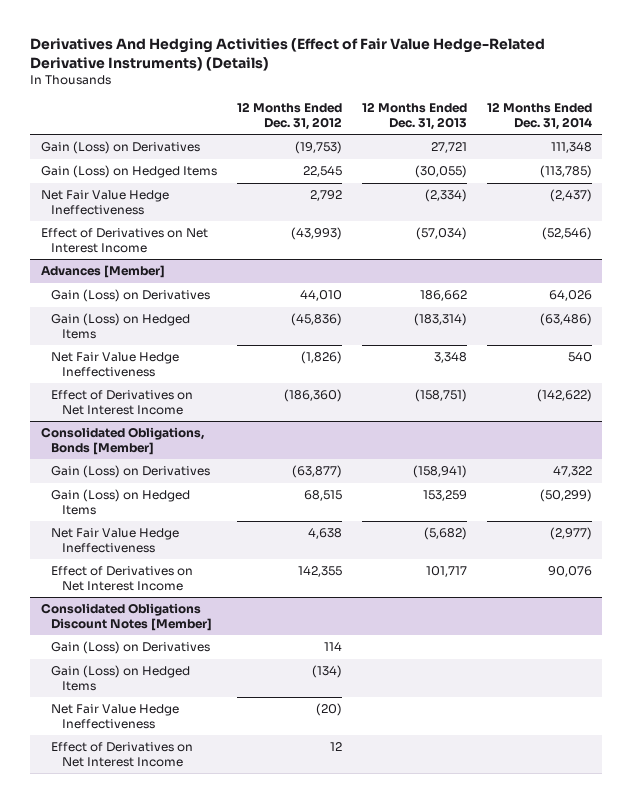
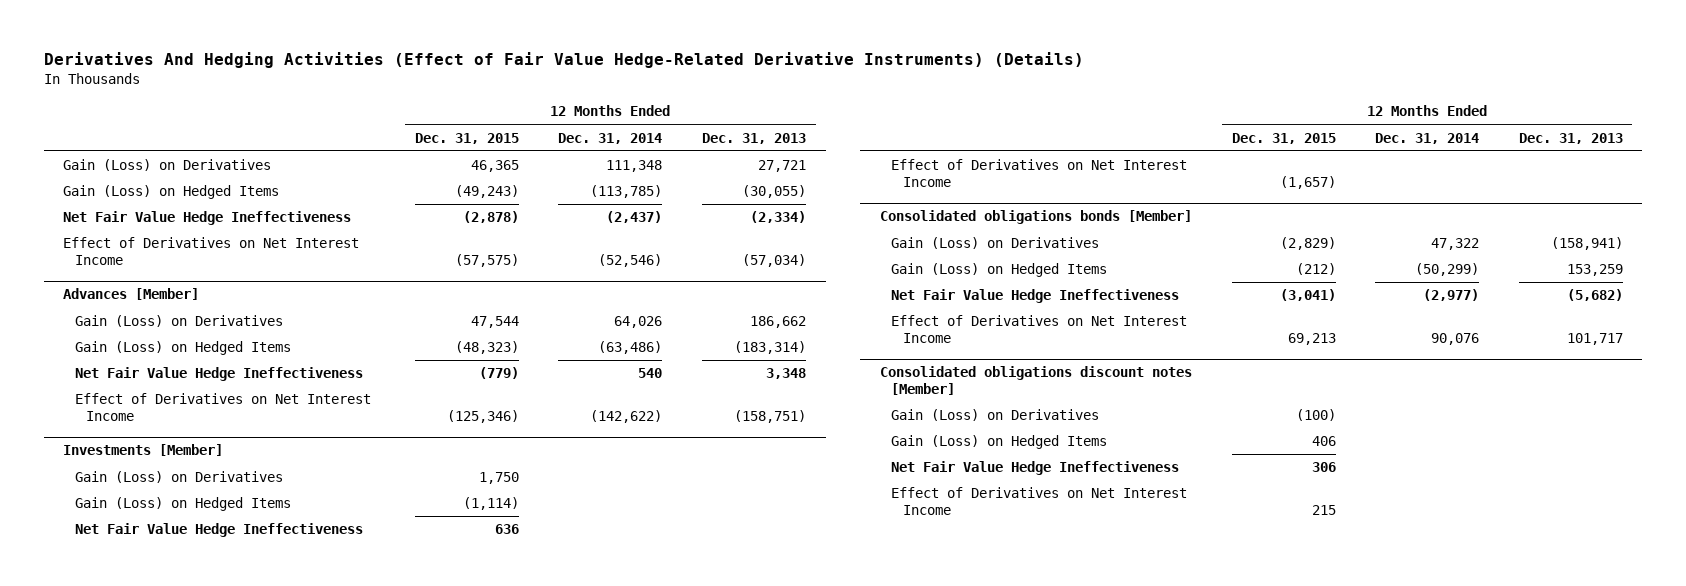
[236,102,342,130] 12 Months Ended Dec. 31, 2012 -> none
none -> [414,132,519,144] Dec. 31, 2015
none -> [63,444,224,457] Investments [Member]
none -> [74,471,283,484] Gain (Loss) on Derivatives
none -> [74,497,291,512] Gain (Loss) on Hedged Items
none -> [74,523,363,538] Net Fair Value Hedge Ineffectiveness
none -> [891,159,1188,187] Effect of Derivatives on Net Interest Income
[40,427,204,455] Consolidated Obligations, Bonds [Member] -> [880,210,1193,225] Consolidated obligations bonds [Member]
[40,603,213,631] Consolidated Obligations Discount Notes [Member] -> [880,366,1193,396] Consolidated obligations discount notes [Member]

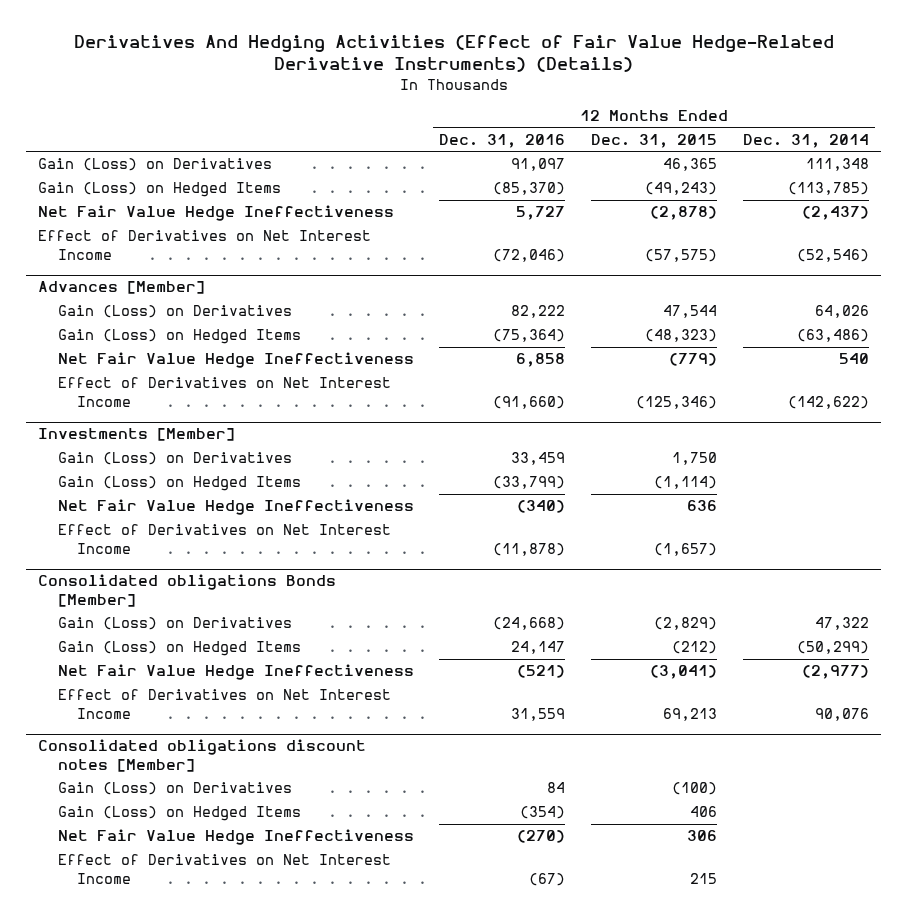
[701,132,806,144] Dec. 31, 2013 -> none
none -> [439,133,566,148] Dec. 31, 2016
[880,210,1193,225] Consolidated obligations bonds [Member] -> [38,574,337,607] Consolidated obligations Bonds [Member]

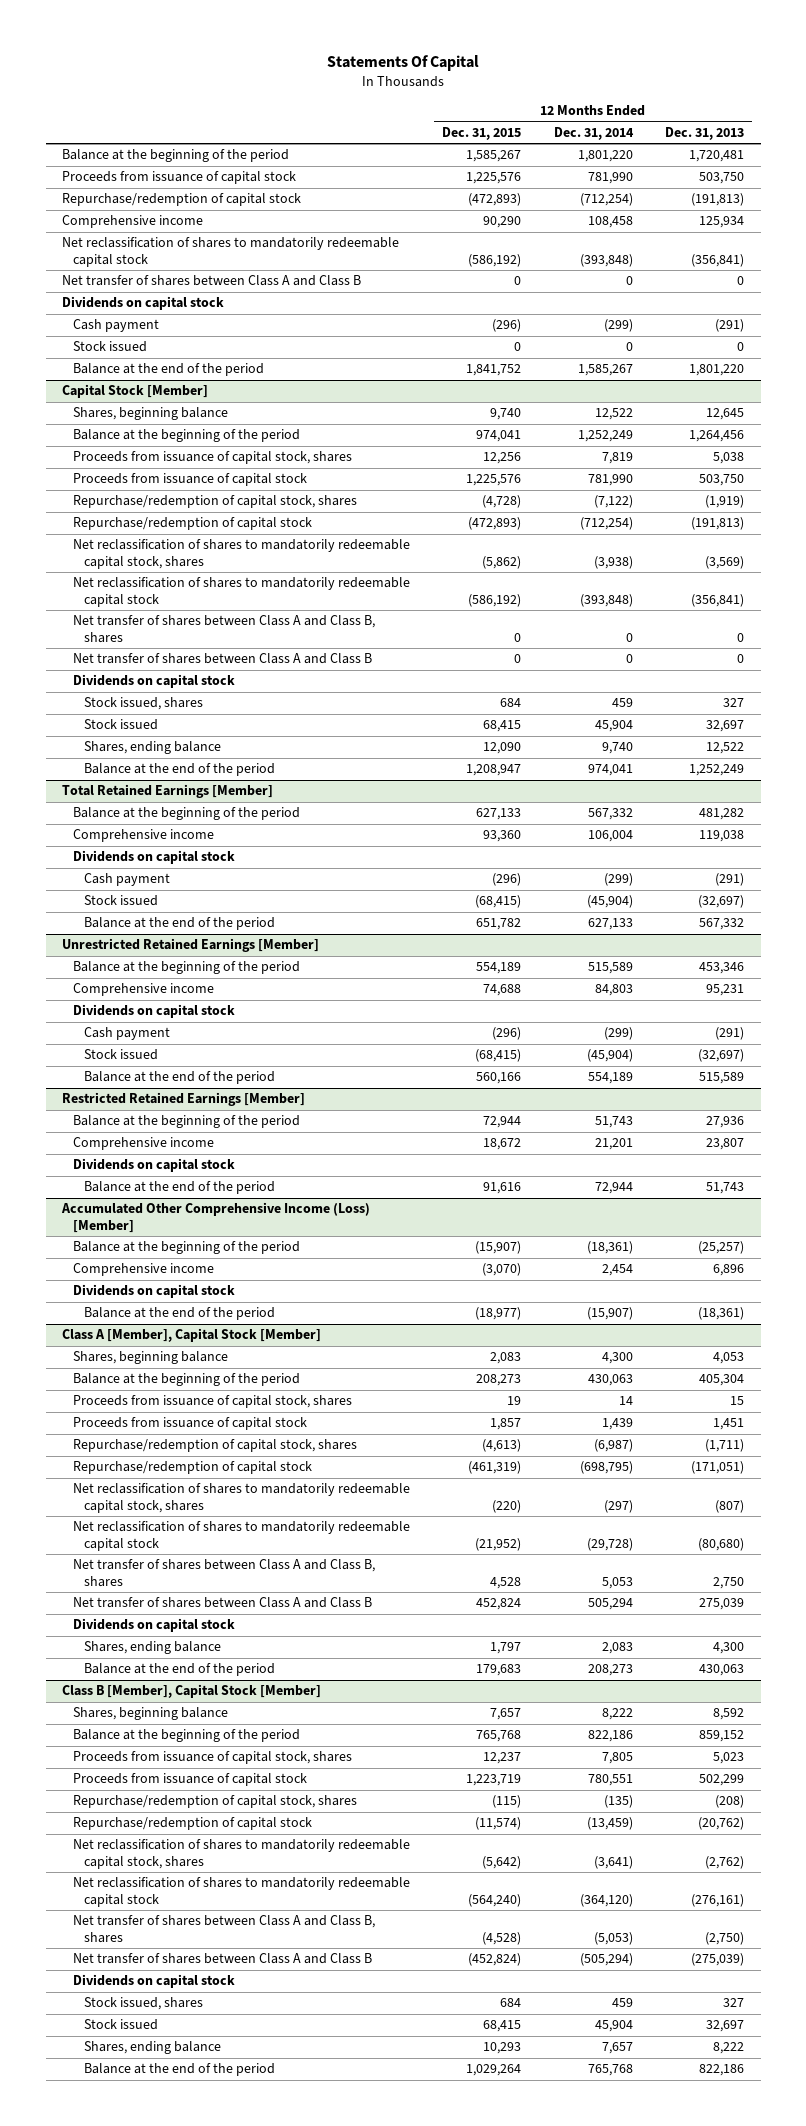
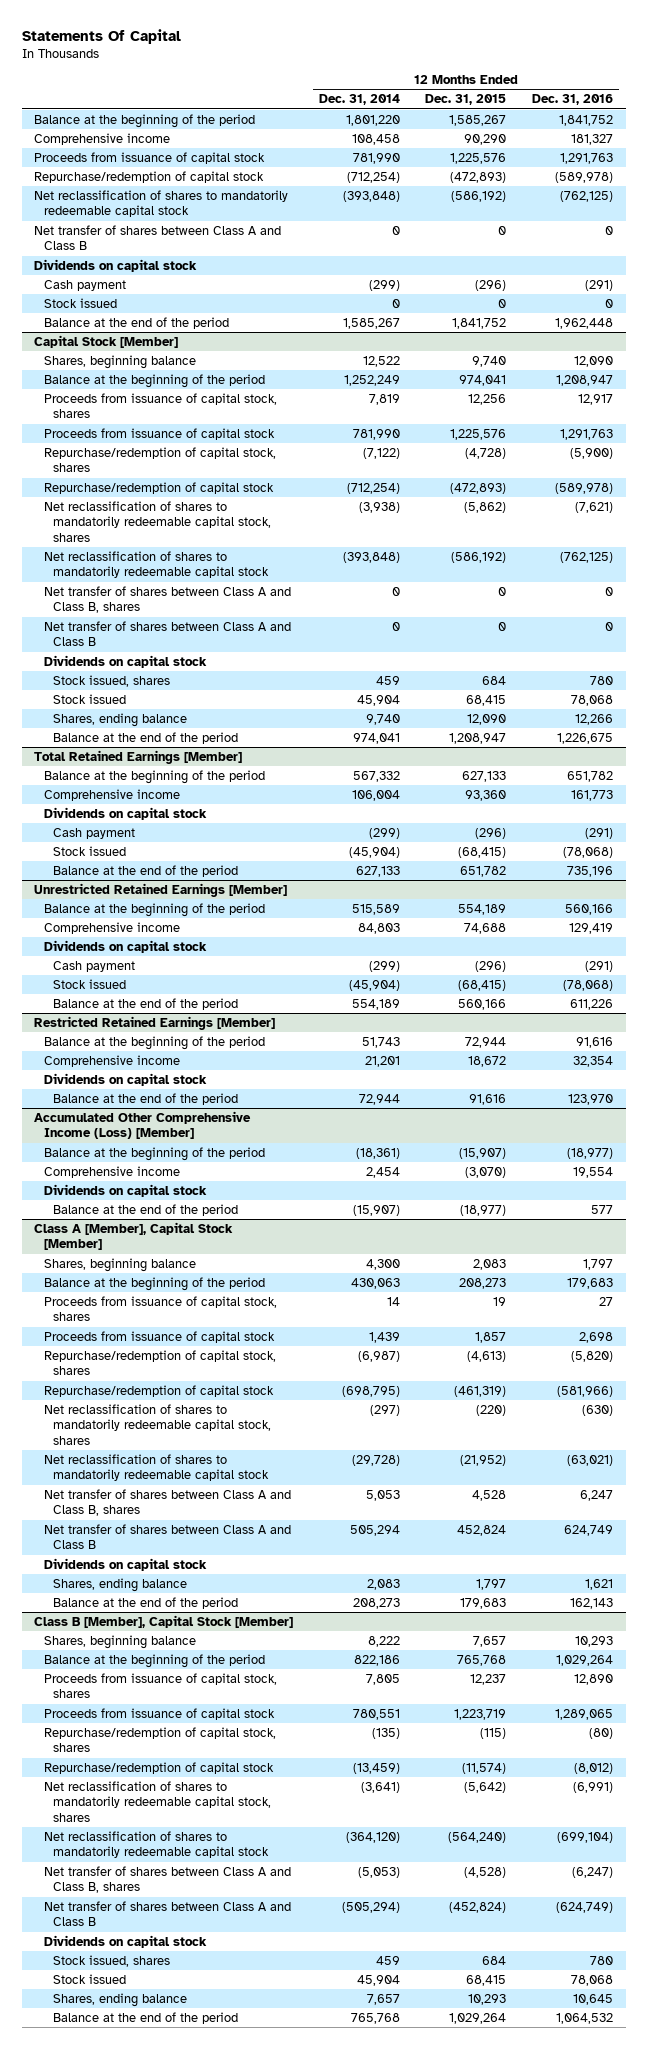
[665,127,745,141] Dec. 31, 2013 -> none
none -> [531,94,613,106] Dec. 31, 2016
[62,215,204,229] Comprehensive income -> [34,132,171,145] Comprehensive income

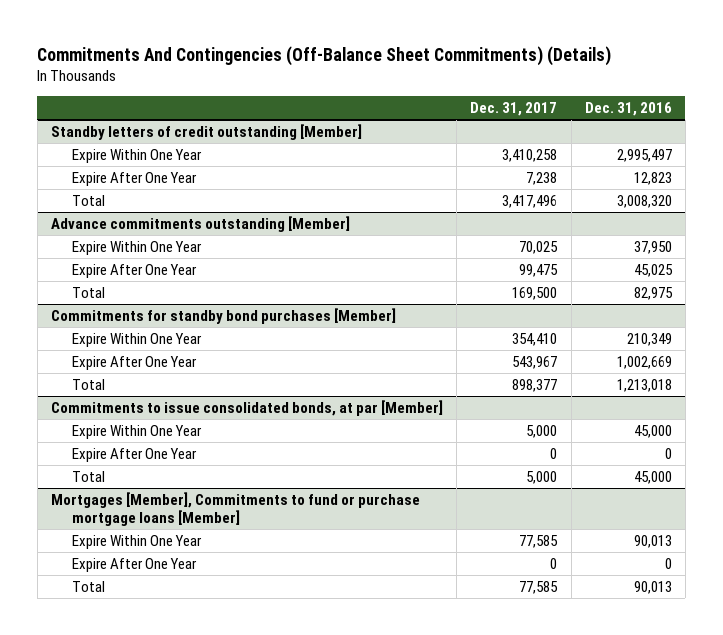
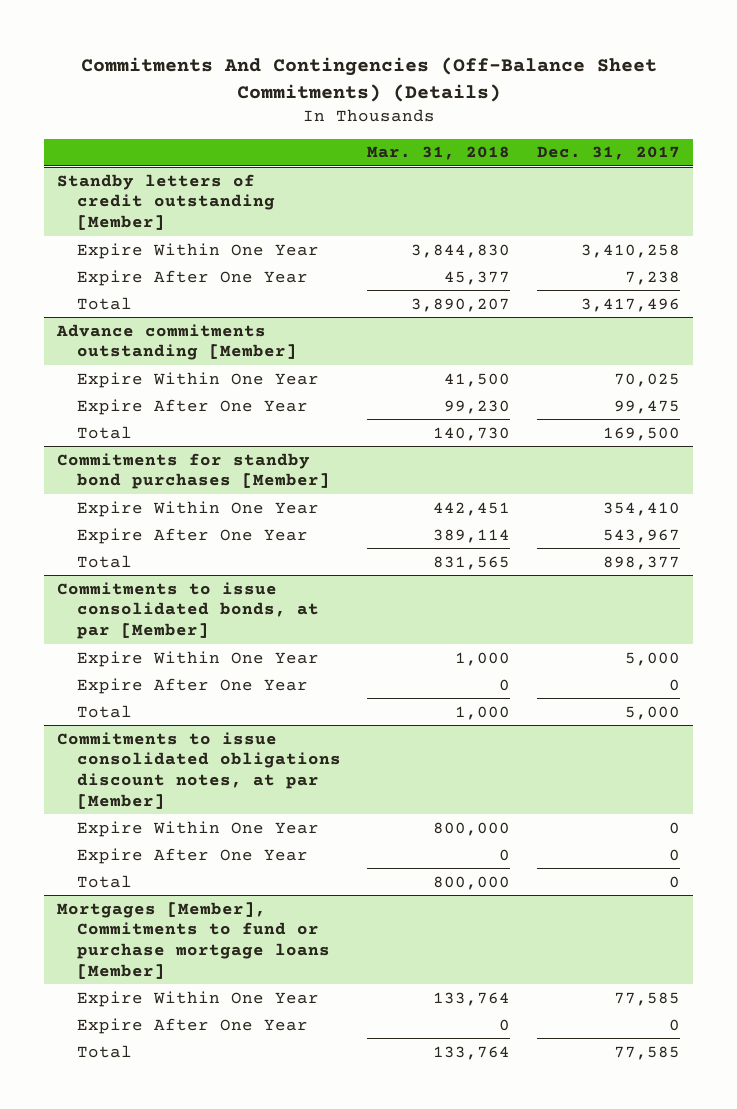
[584,102,672,117] Dec. 31, 2016 -> none
none -> [367,146,511,161] Mar. 31, 2018
none -> [57,731,341,809] Commitments to issue consolidated obligations discount notes, at par [Member]
none -> [76,820,319,837] Expire Within One Year
none -> [76,847,308,864] Expire After One Year
none -> [76,874,132,888] Total

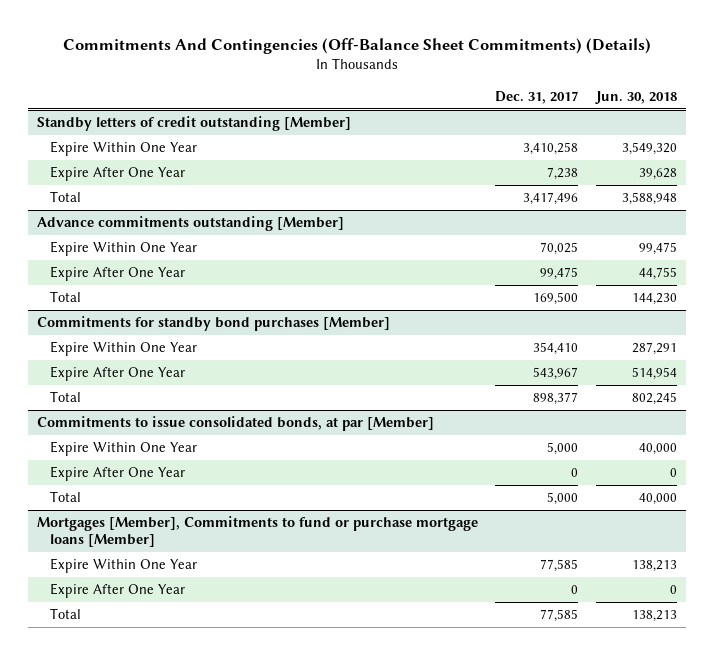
[367,146,511,161] Mar. 31, 2018 -> none
none -> [595,90,678,104] Jun. 30, 2018
[57,731,341,809] Commitments to issue consolidated obligations discount notes, at par [Member] -> none
[76,820,319,837] Expire Within One Year -> none
[76,847,308,864] Expire After One Year -> none
[76,874,132,888] Total -> none

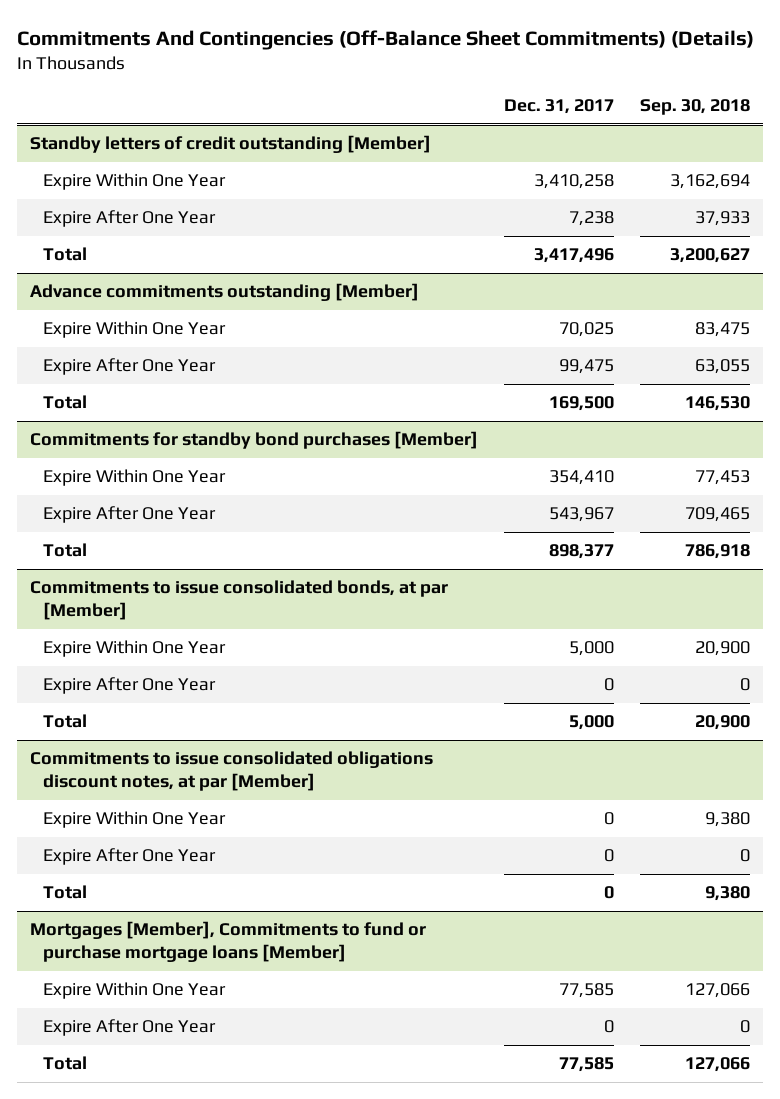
[595,90,678,104] Jun. 30, 2018 -> none
none -> [639,99,750,116] Sep. 30, 2018
none -> [29,751,433,792] Commitments to issue consolidated obligations discount notes, at par [Member]
none -> [43,811,227,829] Expire Within One Year
none -> [43,848,217,866] Expire After One Year
none -> [43,885,88,900] Total

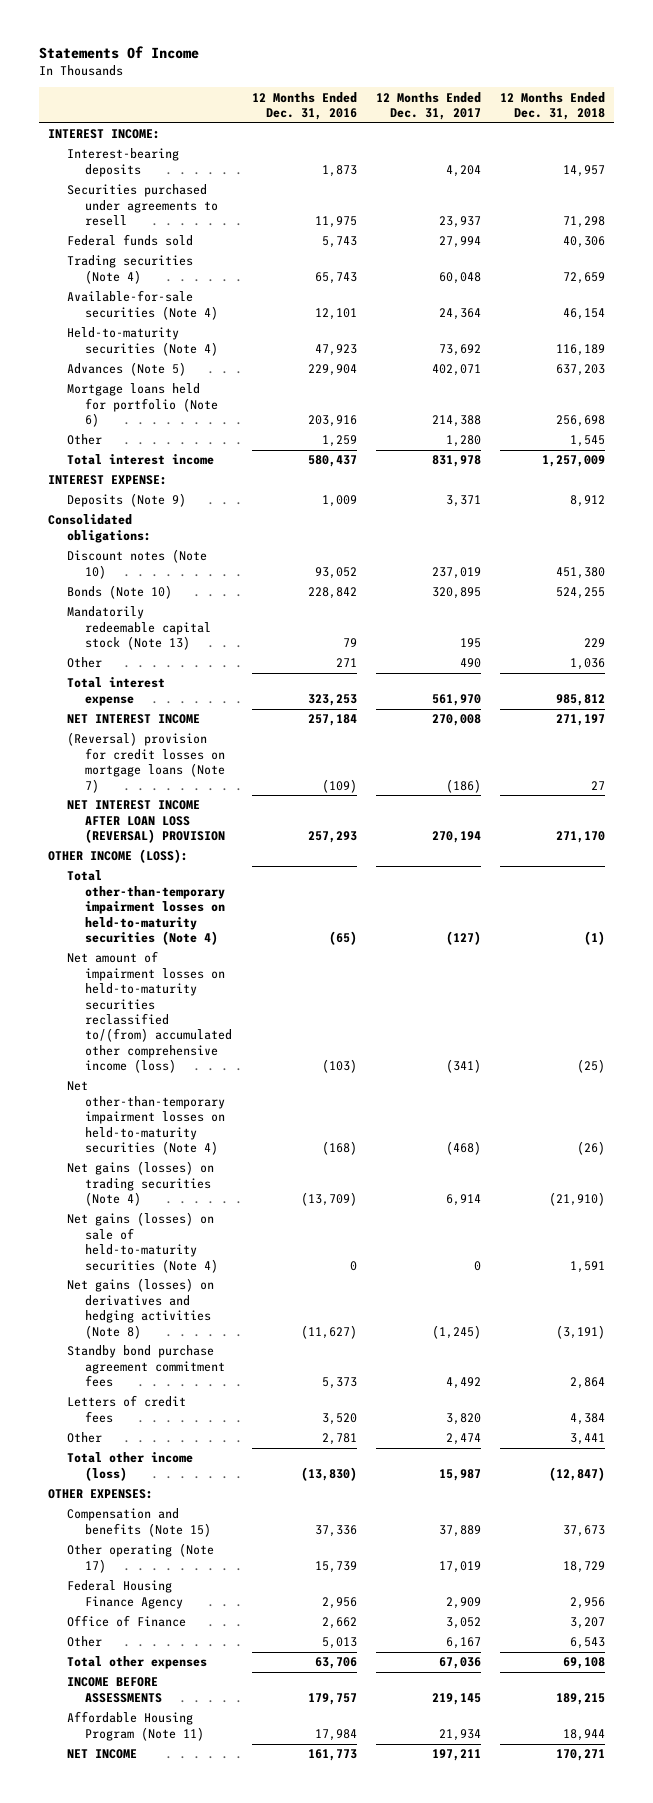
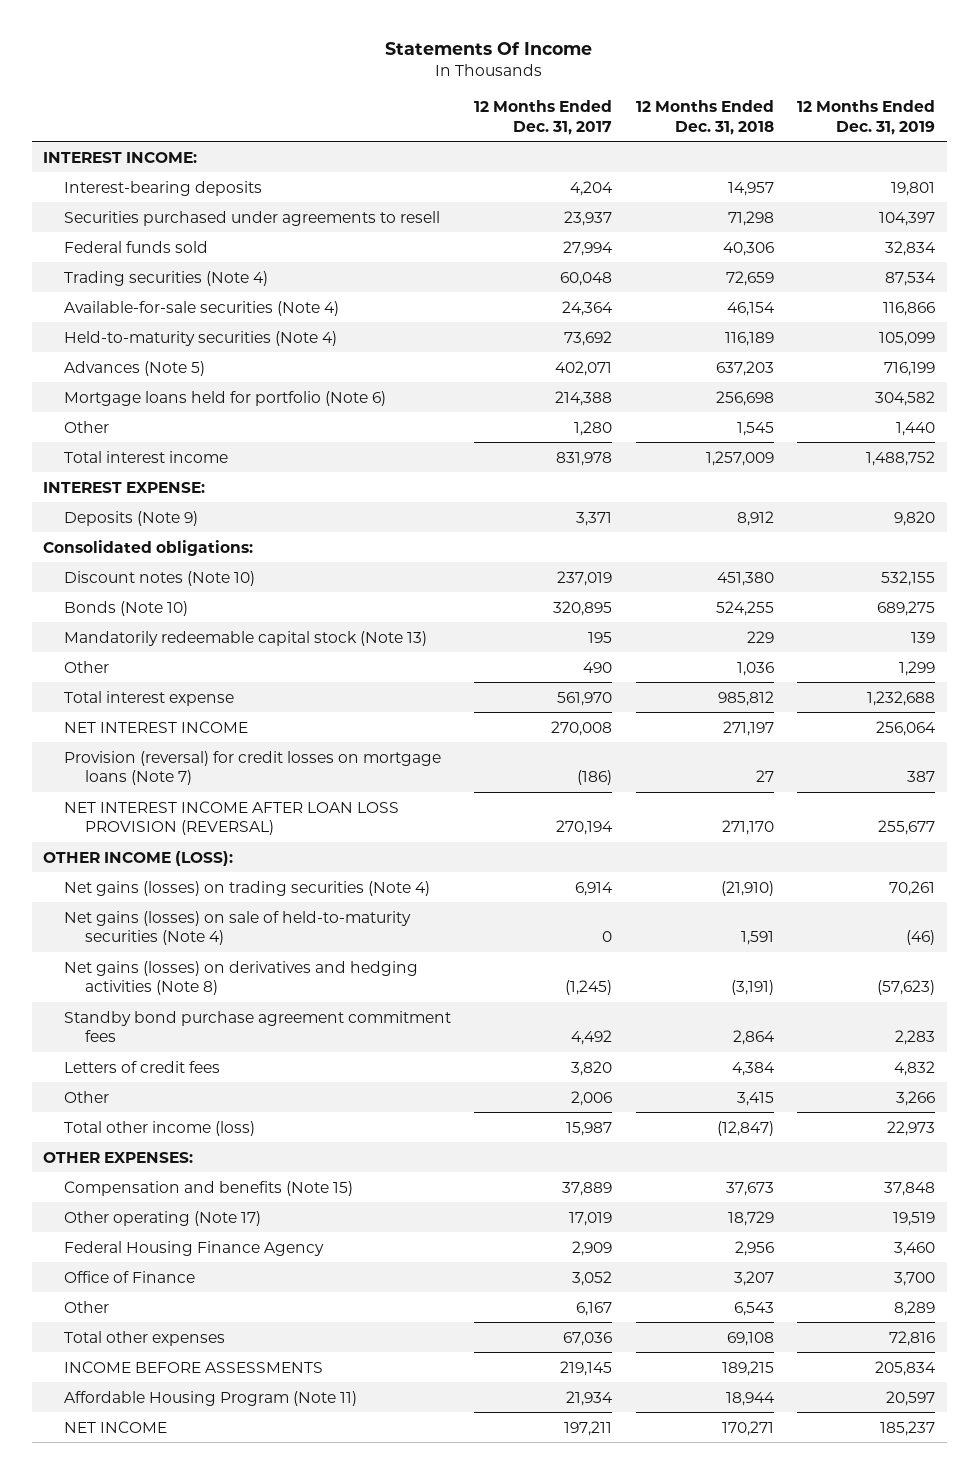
[251,91,357,121] 12 Months Ended Dec. 31, 2016 -> none
none -> [797,99,936,135] 12 Months Ended Dec. 31, 2019
[66,732,226,793] (Reversal) provision for credit losses on mortgage loans (Note 7) -> [64,750,442,786] Provision (reversal) for credit losses on mortgage loans (Note 7)
[66,800,226,844] NET INTEREST INCOME AFTER LOAN LOSS (REVERSAL) PROVISION -> [64,800,400,836] NET INTEREST INCOME AFTER LOAN LOSS PROVISION (REVERSAL)
[66,870,226,945] Total other-than-temporary impairment losses on held-to-maturity securities (Note 4) -> none
[66,951,233,1074] Net amount of impairment losses on held-to-maturity securities reclassified to/(from) accumulated other comprehensive income (loss) -> none
[66,1081,226,1155] Net other-than-temporary impairment losses on held-to-maturity securities (Note 4) -> none
[445,1433,481,1446] 2,474 -> [571,1090,613,1106] 2,006
[569,1433,605,1446] 3,441 -> [736,1091,774,1106] 3,415

